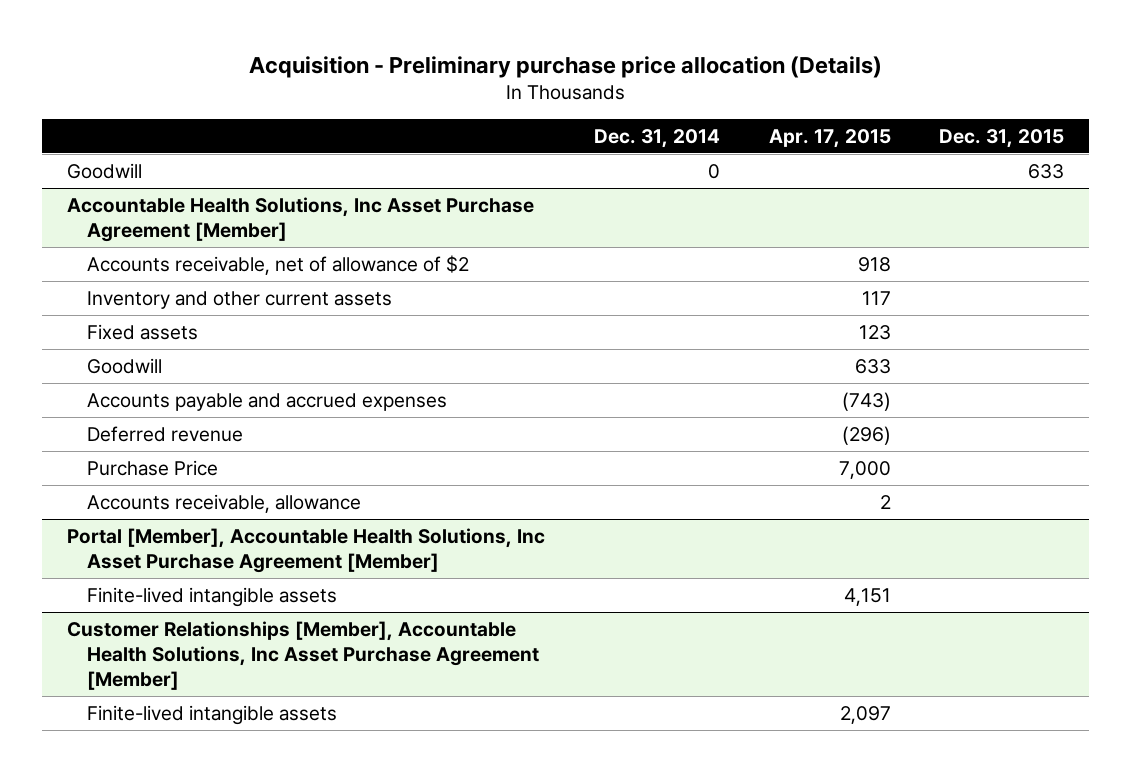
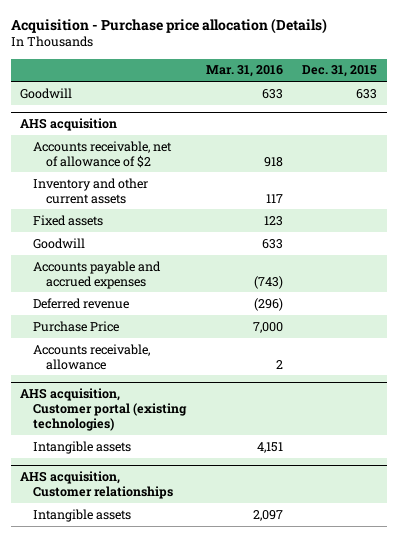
[248,55,882,78] Acquisition - Preliminary purchase price allocation (Details) -> [10,17,327,34] Acquisition - Purchase price allocation (Details)
[593,128,720,148] Dec. 31, 2014 -> none
[768,128,891,148] Apr. 17, 2015 -> none
none -> [205,65,283,78] Mar. 31, 2016
[66,196,534,242] Accountable Health Solutions, Inc Asset Purchase Agreement [Member] -> [20,118,118,132] AHS acquisition
[66,527,545,573] Portal [Member], Accountable Health Solutions, Inc Asset Purchase Agreement [Member] -> none
[87,586,338,607] Finite-lived intangible assets -> none
[66,620,540,690] Customer Relationships [Member], Accountable Health Solutions, Inc Asset Purchase Agreement [Member] -> none
[87,704,338,725] Finite-lived intangible assets -> none
none -> [20,388,188,431] AHS acquisition, Customer portal (existing technologies)
none -> [33,440,132,454] Intangible assets
none -> [20,471,174,499] AHS acquisition, Customer relationships
none -> [33,508,132,522] Intangible assets

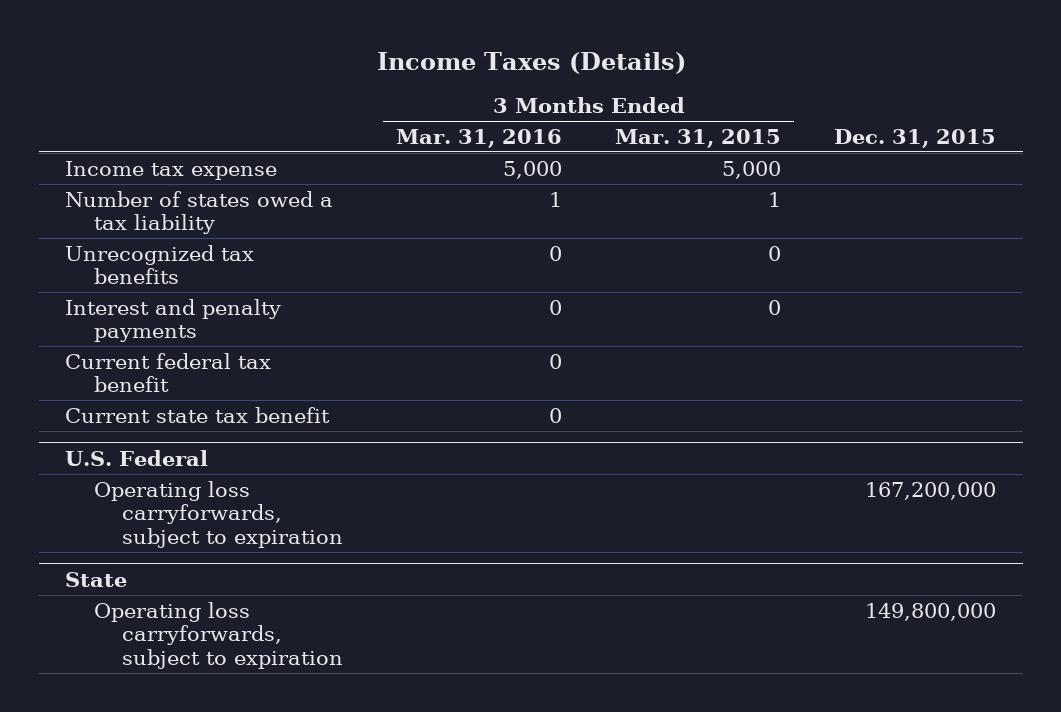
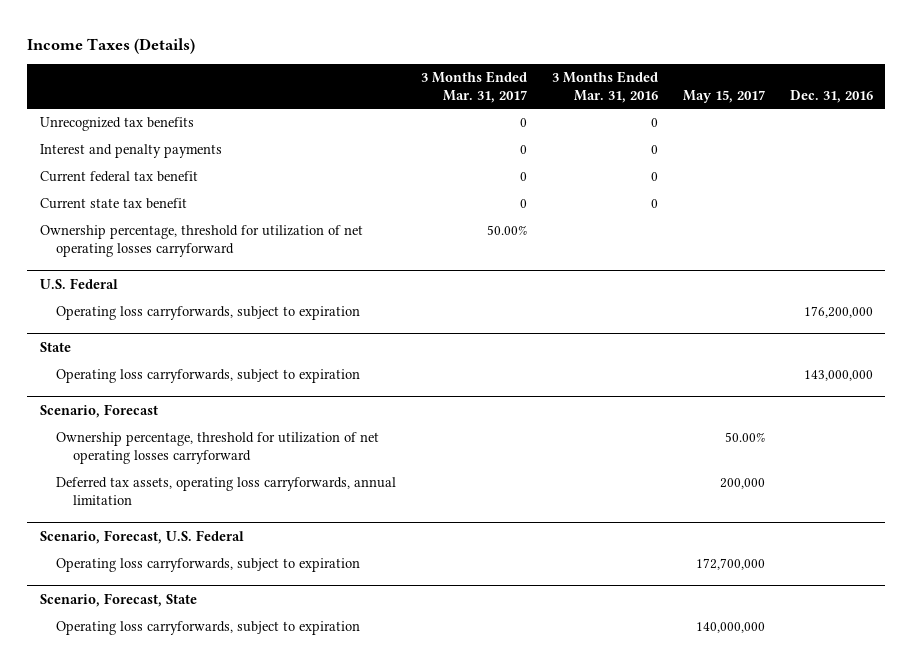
[615,129,782,149] Mar. 31, 2015 -> none
[834,129,997,149] Dec. 31, 2015 -> none
none -> [421,70,528,103] 3 Months Ended Mar. 31, 2017
none -> [683,89,766,103] May 15, 2017
none -> [790,89,874,103] Dec. 31, 2016
[65,160,278,180] Income tax expense -> none
[65,190,334,235] Number of states owed a tax liability -> none
none -> [39,224,363,257] Ownership percentage, threshold for utilization of net operating losses carryforward
none -> [39,403,158,418] Scenario, Forecast
none -> [56,431,380,464] Ownership percentage, threshold for utilization of net operating losses carryforward
none -> [56,476,397,505] Deferred tax assets, operating loss carryforwards, annual limitation
none -> [39,529,244,544] Scenario, Forecast, U.S. Federal
none -> [56,557,361,572] Operating loss carryforwards, subject to expiration
none -> [39,592,197,607] Scenario, Forecast, State
none -> [56,620,361,635] Operating loss carryforwards, subject to expiration

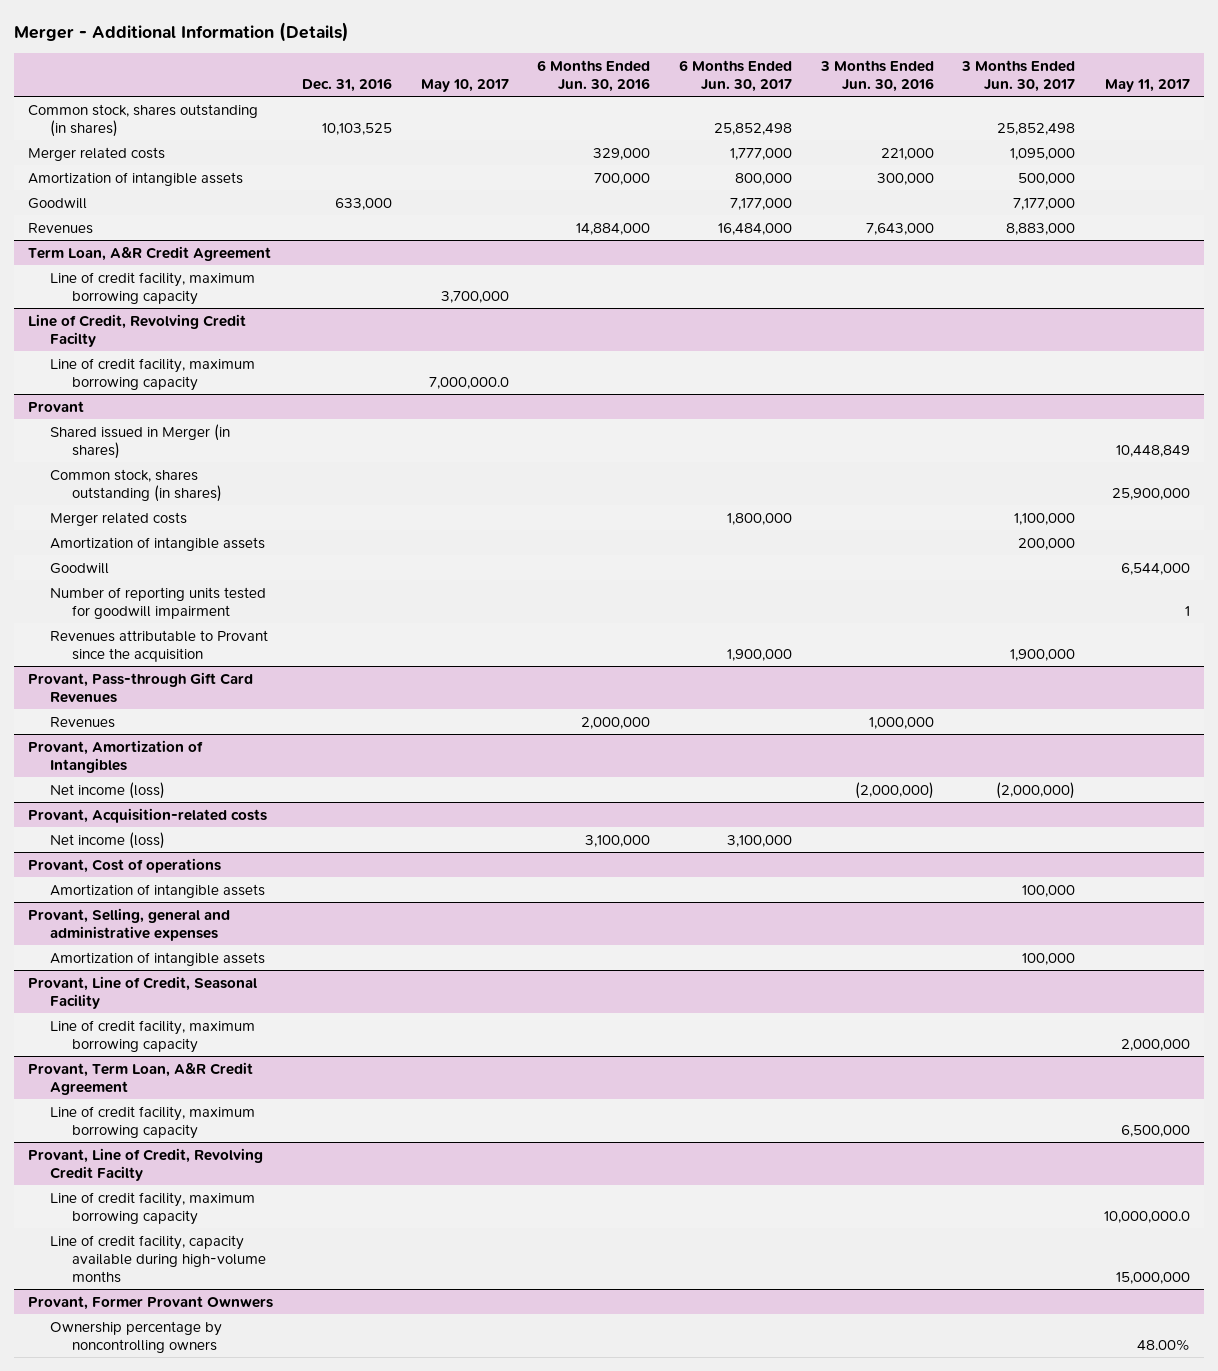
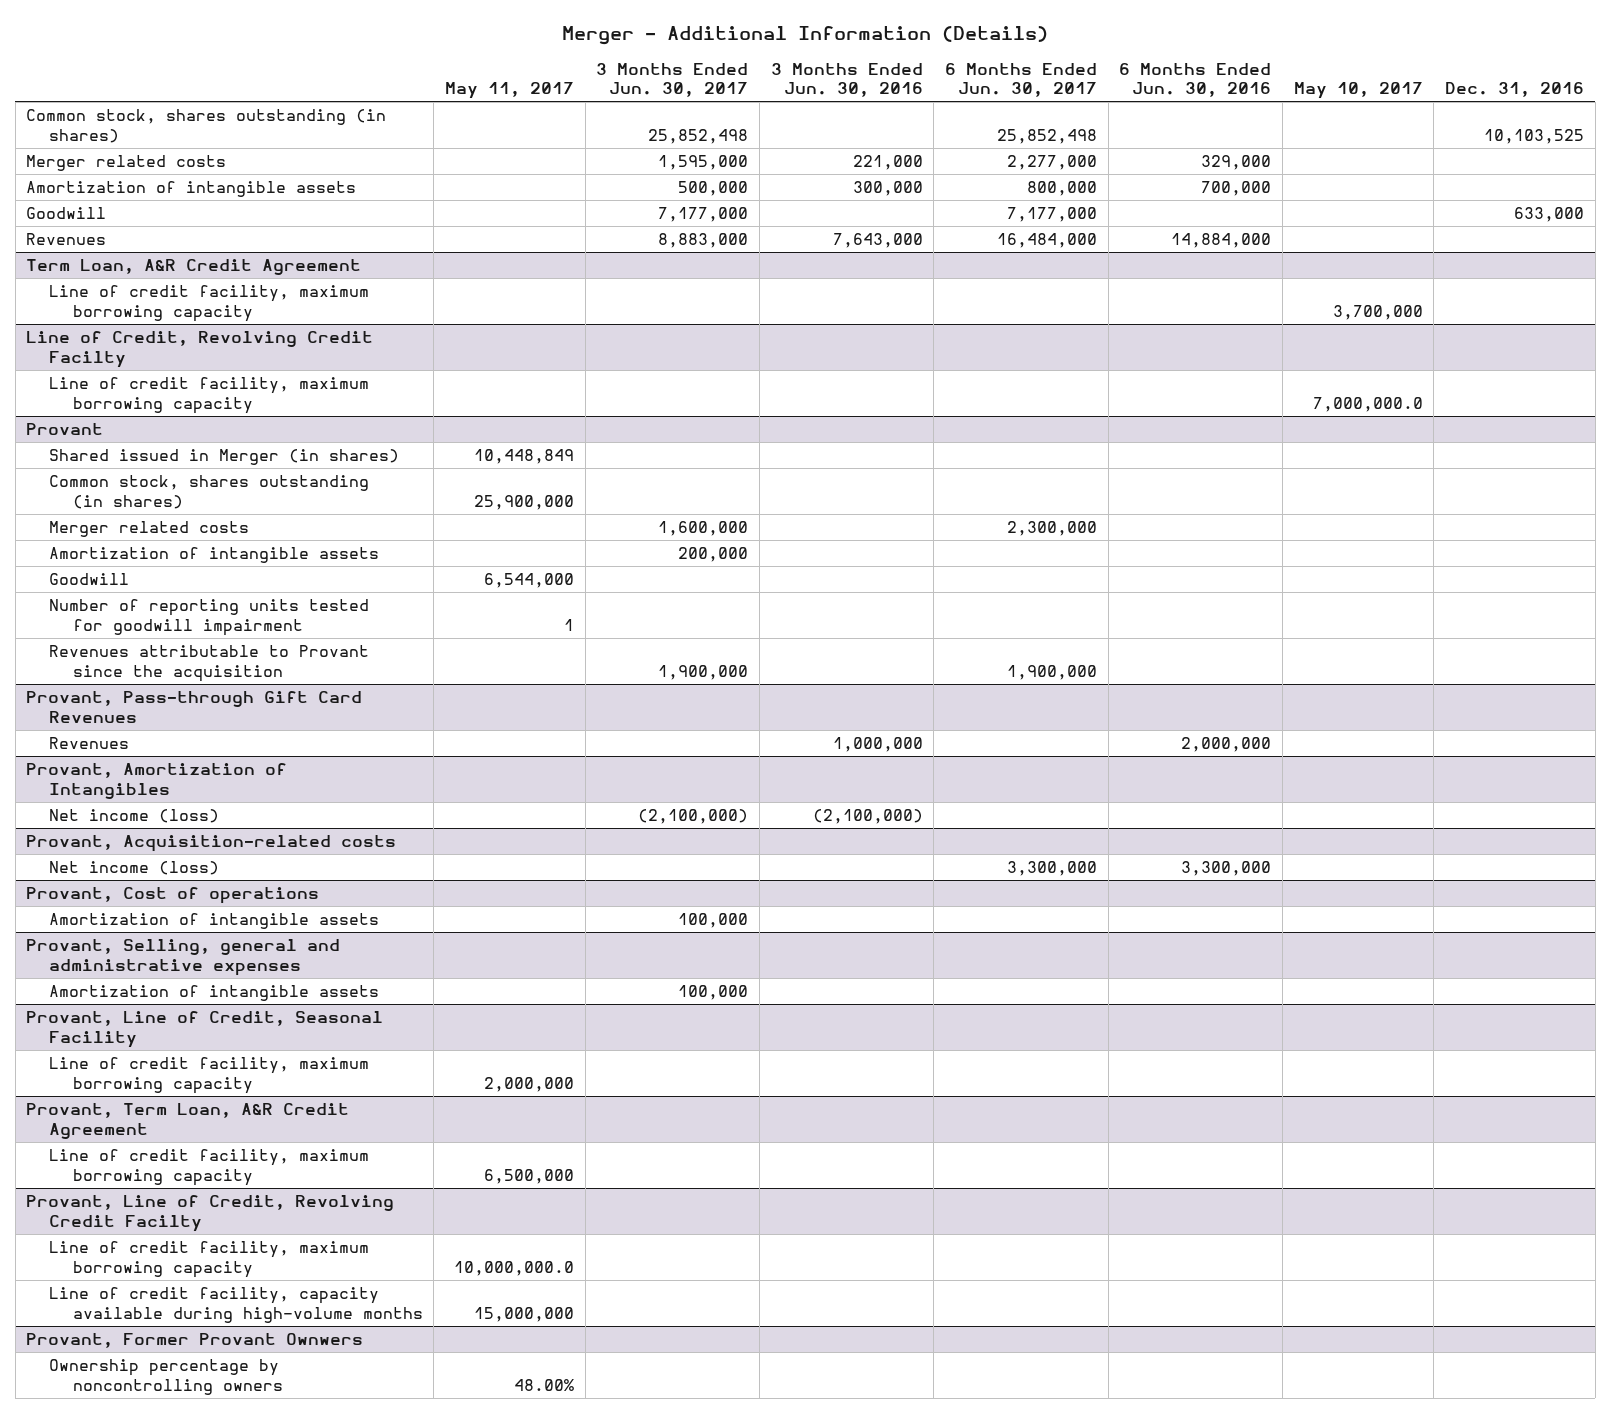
[730,147,793,160] 1,777,000 -> [1006,155,1097,171] 2,277,000
[1010,147,1076,160] 1,095,000 -> [658,155,749,171] 1,595,000
[727,512,793,525] 1,800,000 -> [1006,521,1097,537] 2,300,000
[1014,512,1076,525] 1,100,000 -> [658,521,749,537] 1,600,000
[854,781,934,799] (2,000,000) -> [812,809,923,825] (2,100,000)
[996,781,1076,799] (2,000,000) -> [638,809,749,825] (2,100,000)
[585,834,651,847] 3,100,000 -> [1181,861,1272,877] 3,300,000
[727,834,793,847] 3,100,000 -> [1006,861,1097,877] 3,300,000

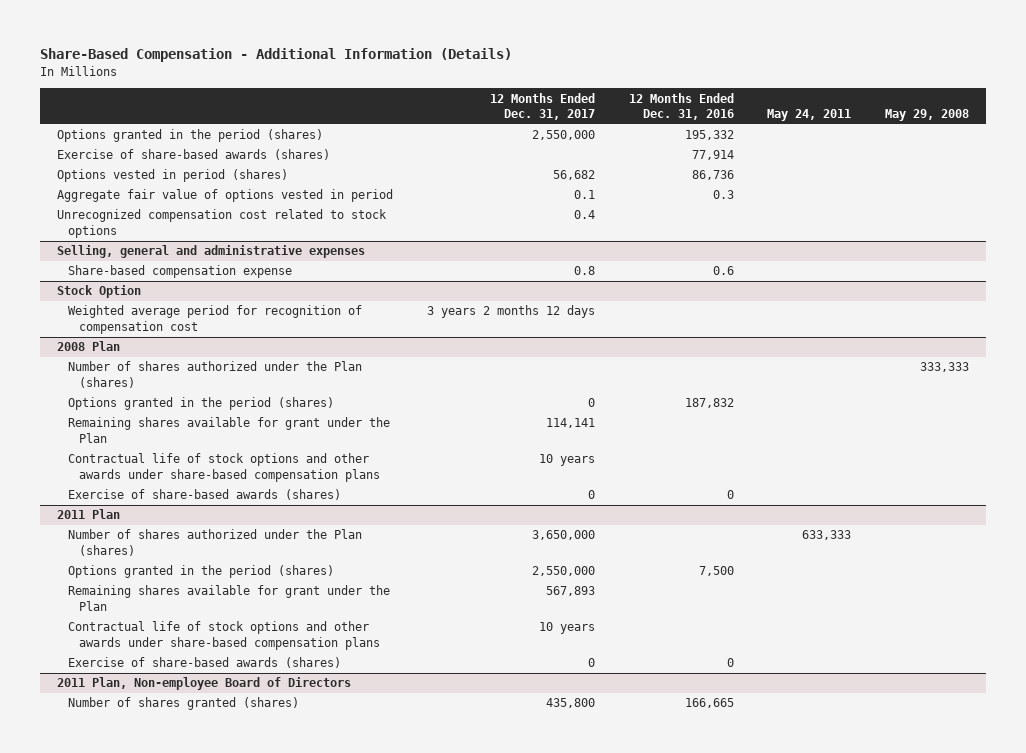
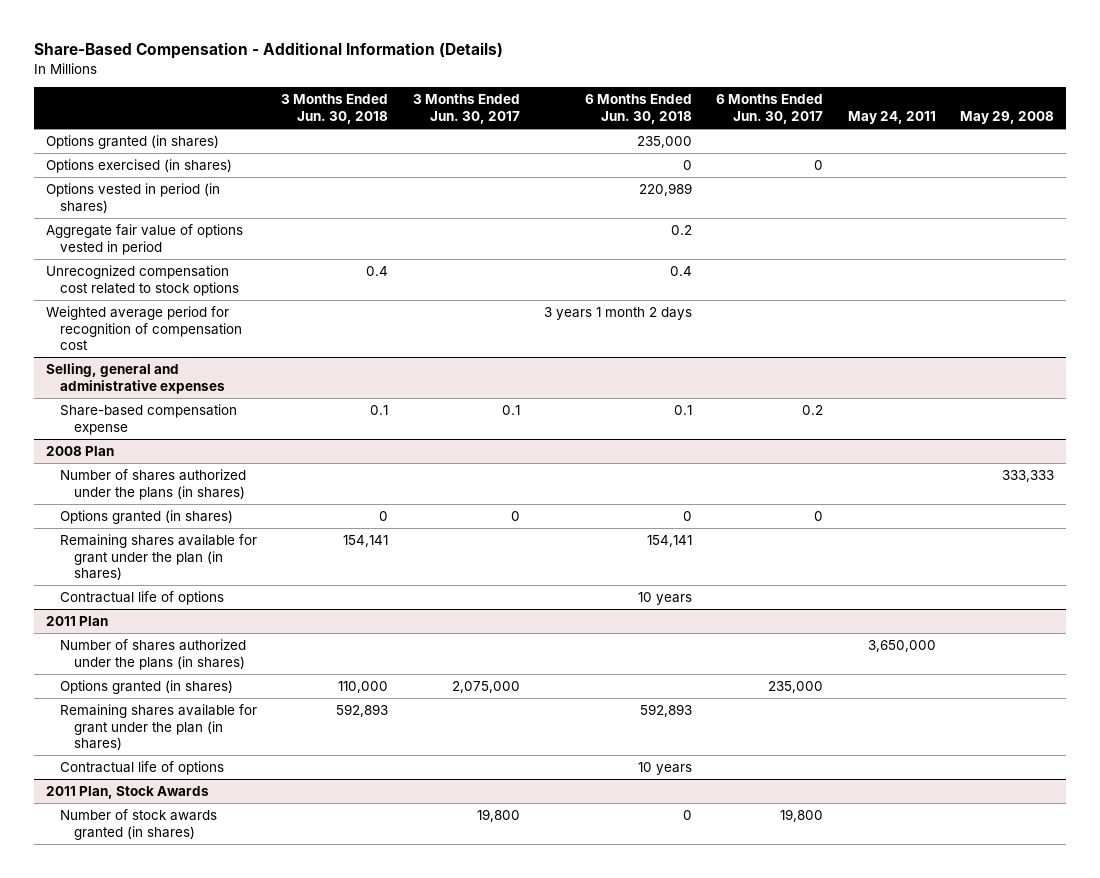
[489,92,595,121] 12 Months Ended Dec. 31, 2017 -> none
[628,92,734,121] 12 Months Ended Dec. 31, 2016 -> none
none -> [281,94,389,124] 3 Months Ended Jun. 30, 2018
none -> [412,94,520,124] 3 Months Ended Jun. 30, 2017
none -> [584,94,692,124] 6 Months Ended Jun. 30, 2018
none -> [716,94,824,124] 6 Months Ended Jun. 30, 2017
[57,129,324,143] Options granted in the period (shares) -> [46,135,220,150] Options granted (in shares)
[57,149,331,161] Exercise of share-based awards (shares) -> [46,159,233,174] Options exercised (in shares)
[57,169,289,183] Options vested in period (shares) -> [46,183,221,213] Options vested in period (in shares)
none -> [46,306,243,351] Weighted average period for recognition of compensation cost
[57,285,142,299] Stock Option -> none
[68,305,363,335] Weighted average period for recognition of compensation cost -> none
[68,489,342,501] Exercise of share-based awards (shares) -> none
[68,361,363,389] Number of shares authorized under the Plan (shares) -> [60,469,247,500] Number of shares authorized under the plans (in shares)
[68,397,335,411] Options granted in the period (shares) -> [60,510,234,525] Options granted (in shares)
[68,417,391,444] Remaining shares available for grant under the Plan -> [60,534,258,581] Remaining shares available for grant under the plan (in shares)
[68,453,381,483] Contractual life of stock options and other awards under share-based compensation plans -> [60,591,225,606] Contractual life of options
[68,657,342,669] Exercise of share-based awards (shares) -> none
[57,677,352,691] 2011 Plan, Non-employee Board of Directors -> none
[68,697,300,711] Number of shares granted (shares) -> none
[68,529,363,557] Number of shares authorized under the Plan (shares) -> [60,639,247,670] Number of shares authorized under the plans (in shares)
[802,530,852,541] 633,333 -> [867,640,936,653] 3,650,000
[68,565,335,579] Options granted in the period (shares) -> [60,680,234,695] Options granted (in shares)
[68,585,391,612] Remaining shares available for grant under the Plan -> [60,704,258,751] Remaining shares available for grant under the plan (in shares)
[68,621,381,651] Contractual life of stock options and other awards under share-based compensation plans -> [60,761,225,776] Contractual life of options
none -> [46,786,210,800] 2011 Plan, Stock Awards
none -> [60,809,218,840] Number of stock awards granted (in shares)

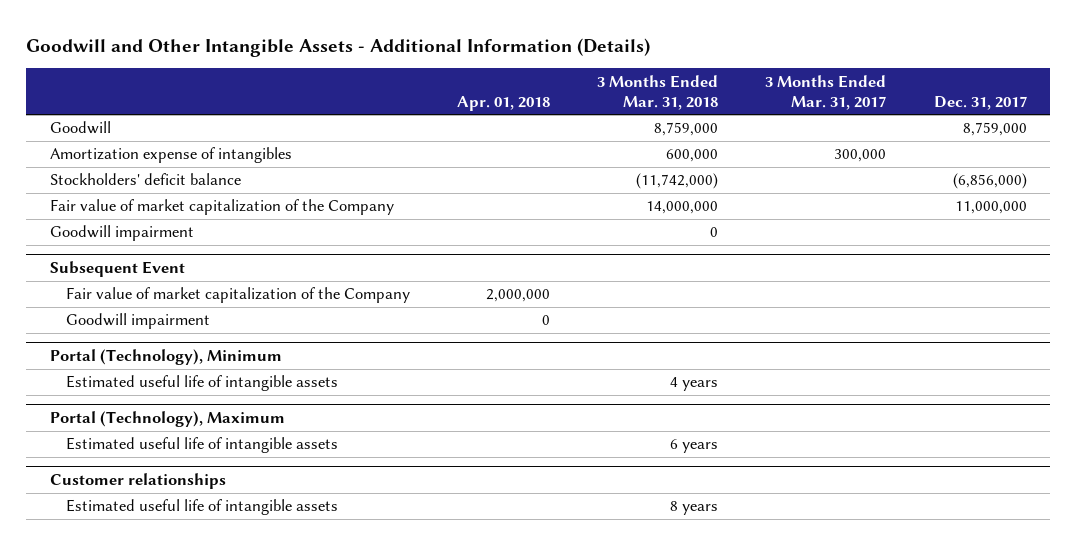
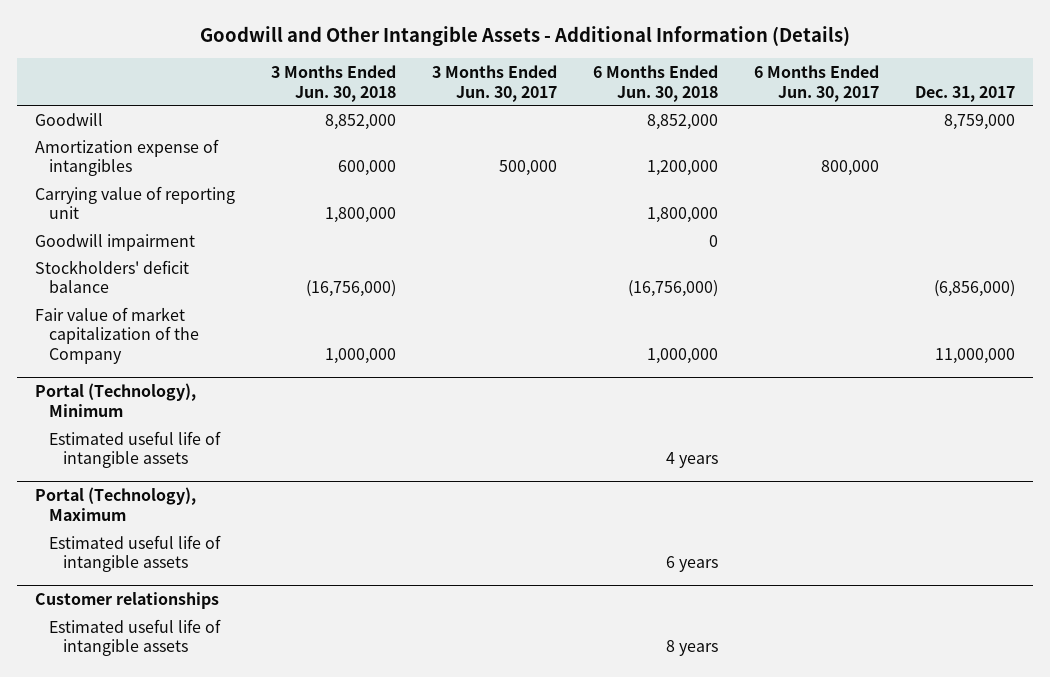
[457,95,551,111] Apr. 01, 2018 -> none
[597,74,719,110] 3 Months Ended Mar. 31, 2018 -> none
[765,74,887,110] 3 Months Ended Mar. 31, 2017 -> none
none -> [270,64,396,102] 3 Months Ended Jun. 30, 2018
none -> [431,64,557,102] 3 Months Ended Jun. 30, 2017
none -> [592,64,718,102] 6 Months Ended Jun. 30, 2018
none -> [753,64,879,102] 6 Months Ended Jun. 30, 2017
none -> [35,185,236,220] Carrying value of reporting unit
[49,225,194,242] Goodwill impairment -> [35,233,196,251] Goodwill impairment
[49,261,185,278] Subsequent Event -> none
[65,287,410,304] Fair value of market capitalization of the Company -> none
[65,313,210,330] Goodwill impairment -> none

